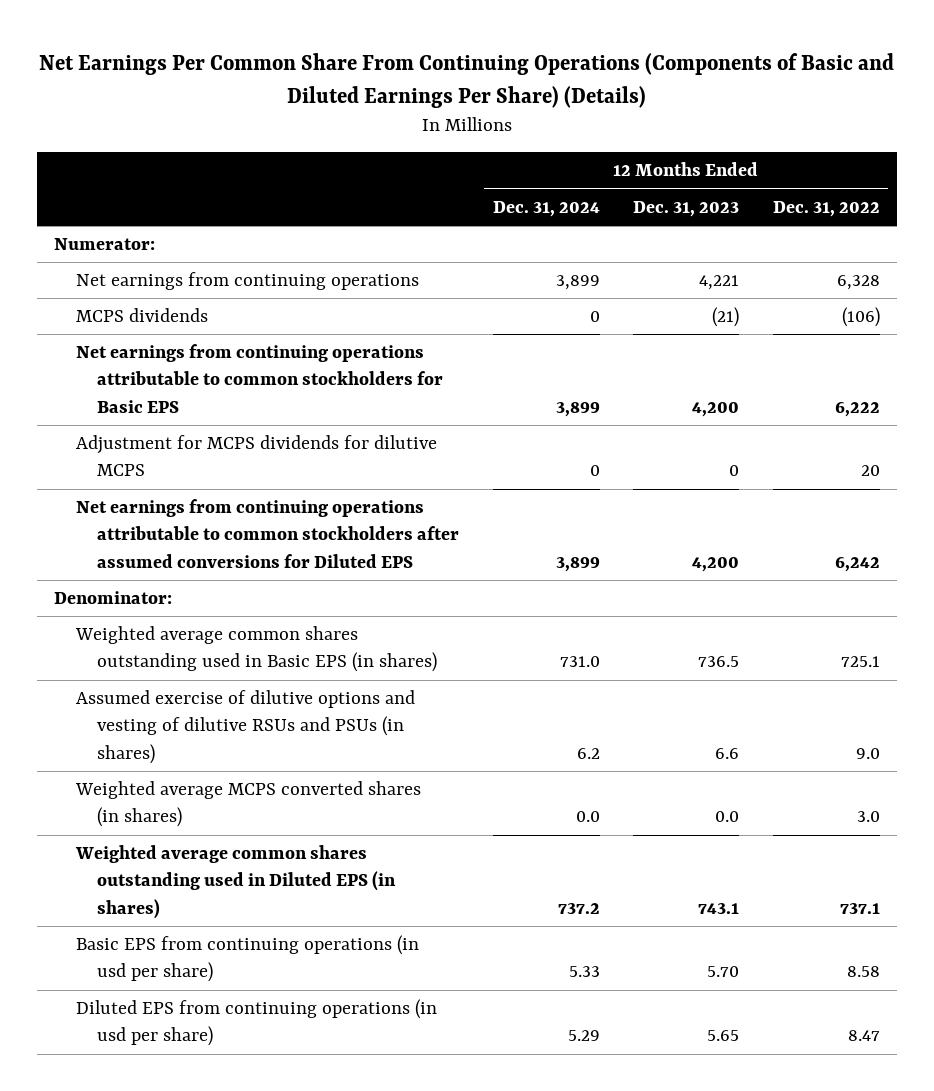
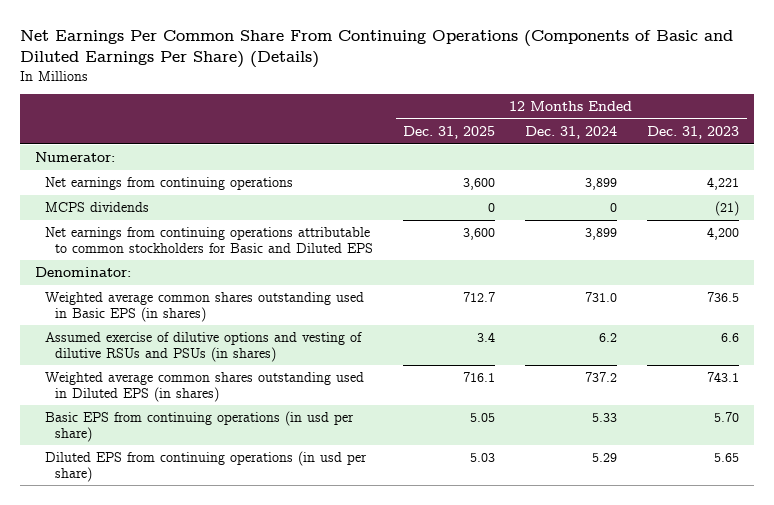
[773,200,881,217] Dec. 31, 2022 -> none
none -> [403,125,496,139] Dec. 31, 2025
[75,435,437,477] Adjustment for MCPS dividends for dilutive MCPS -> none
[75,499,460,568] Net earnings from continuing operations attributable to common stockholders after assumed conversions for Diluted EPS -> none
[75,344,444,413] Net earnings from continuing operations attributable to common stockholders for Basic EPS -> [45,227,374,253] Net earnings from continuing operations attributable to common stockholders for Basic and Diluted EPS
[74,781,421,828] Weighted average MCPS converted shares (in shares) -> none

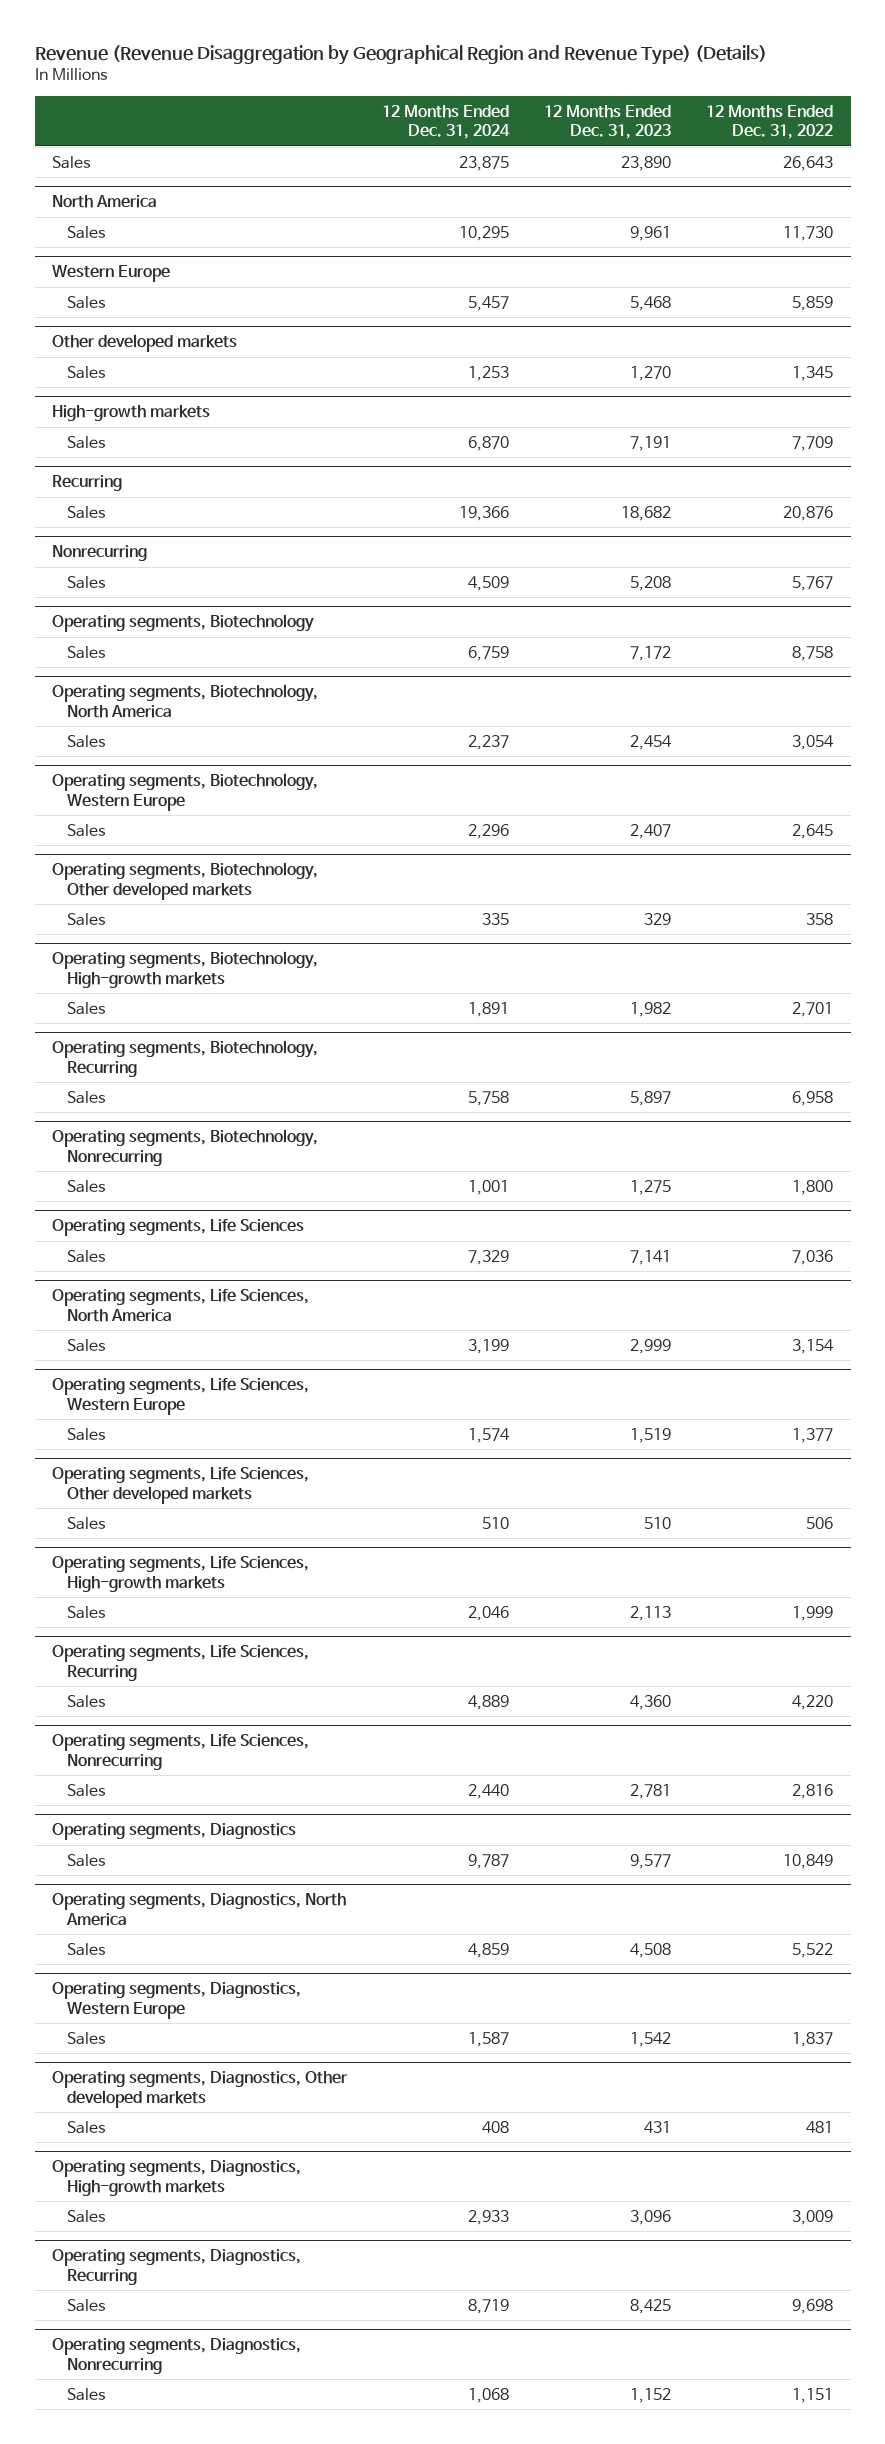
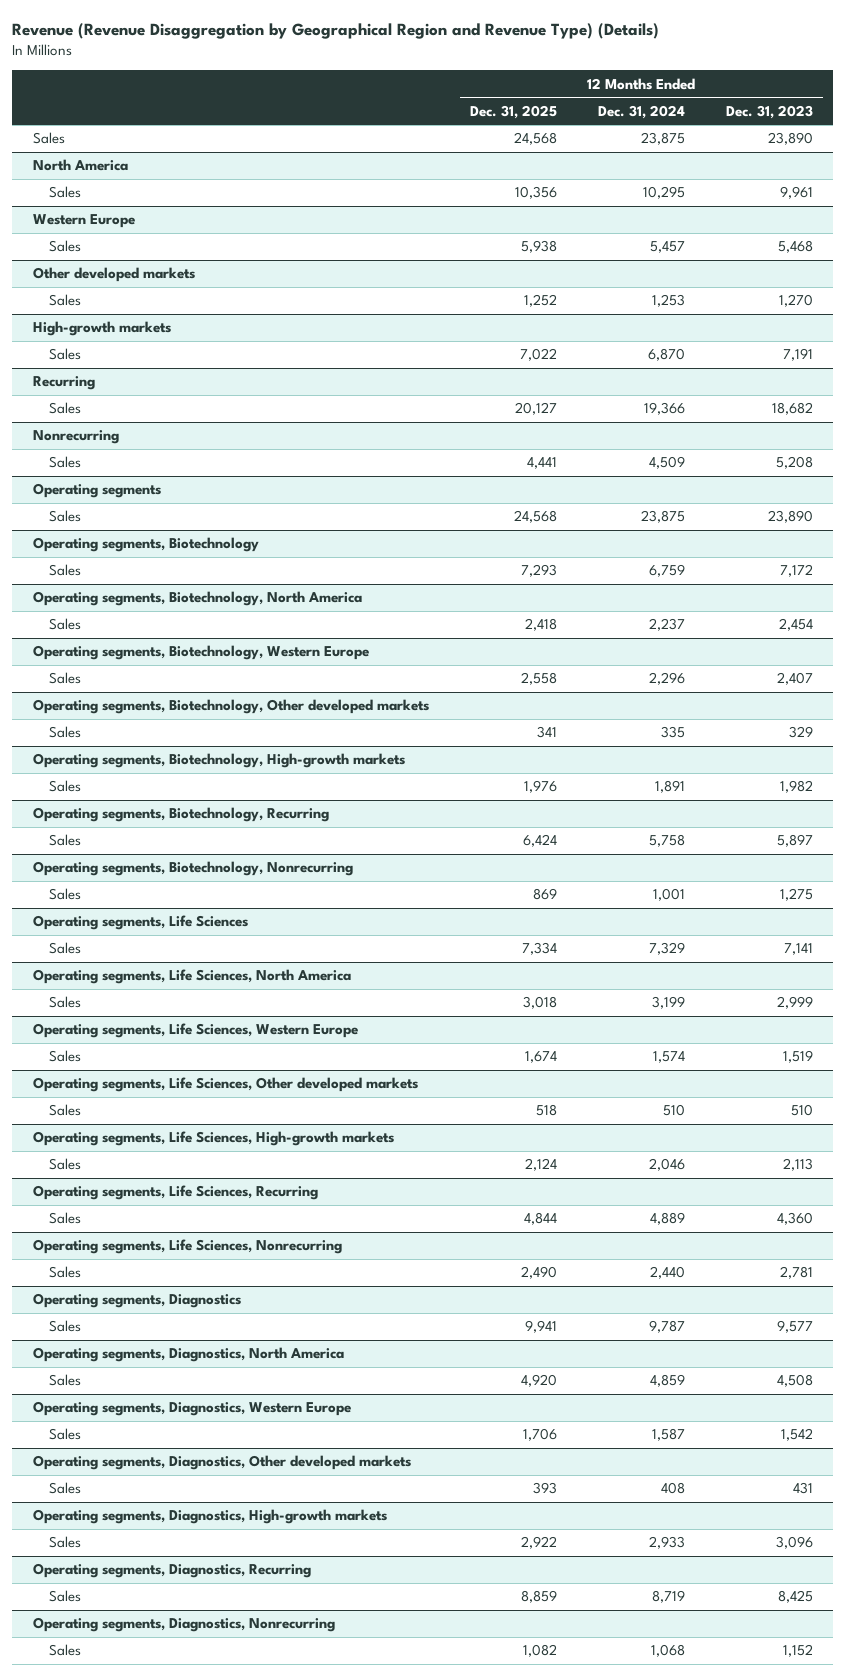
[706,104,834,140] 12 Months Ended Dec. 31, 2022 -> none
none -> [469,104,557,119] Dec. 31, 2025
none -> [32,483,161,499] Operating segments
none -> [49,510,82,523] Sales

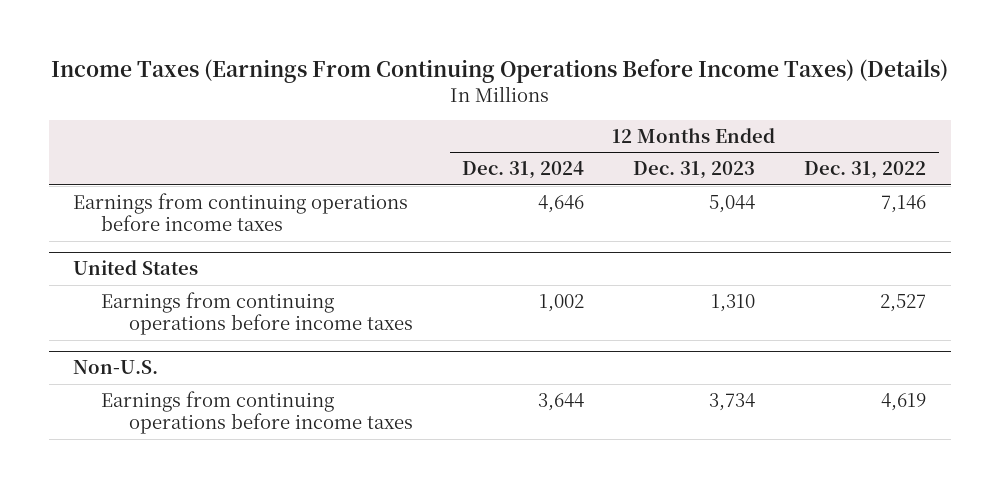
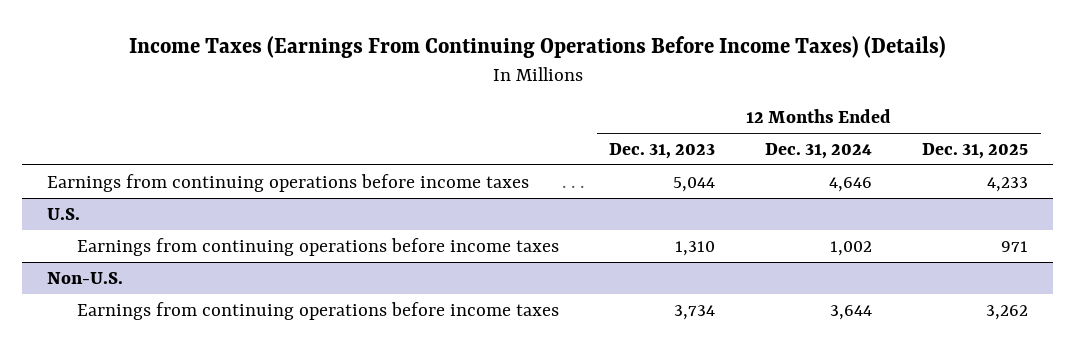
[804,161,927,180] Dec. 31, 2022 -> none
none -> [922,142,1029,159] Dec. 31, 2025
[73,260,199,276] United States -> [46,207,80,220] U.S.

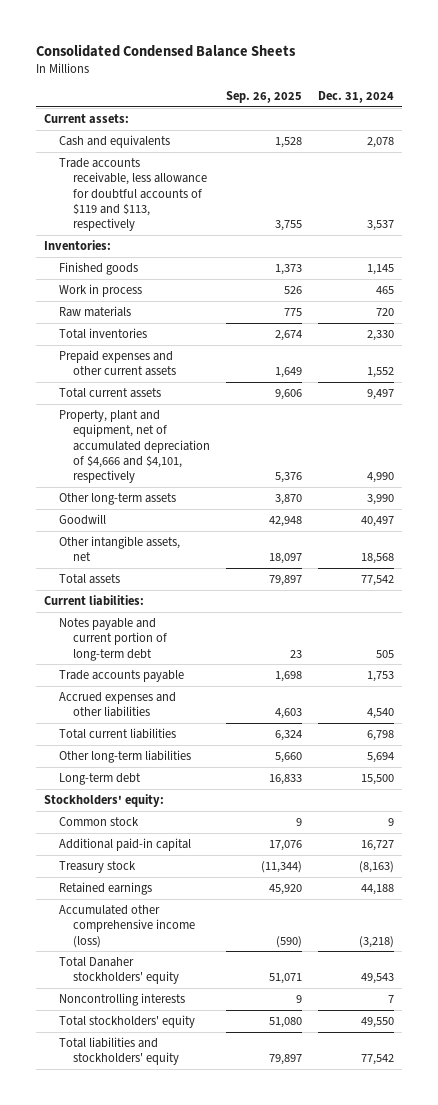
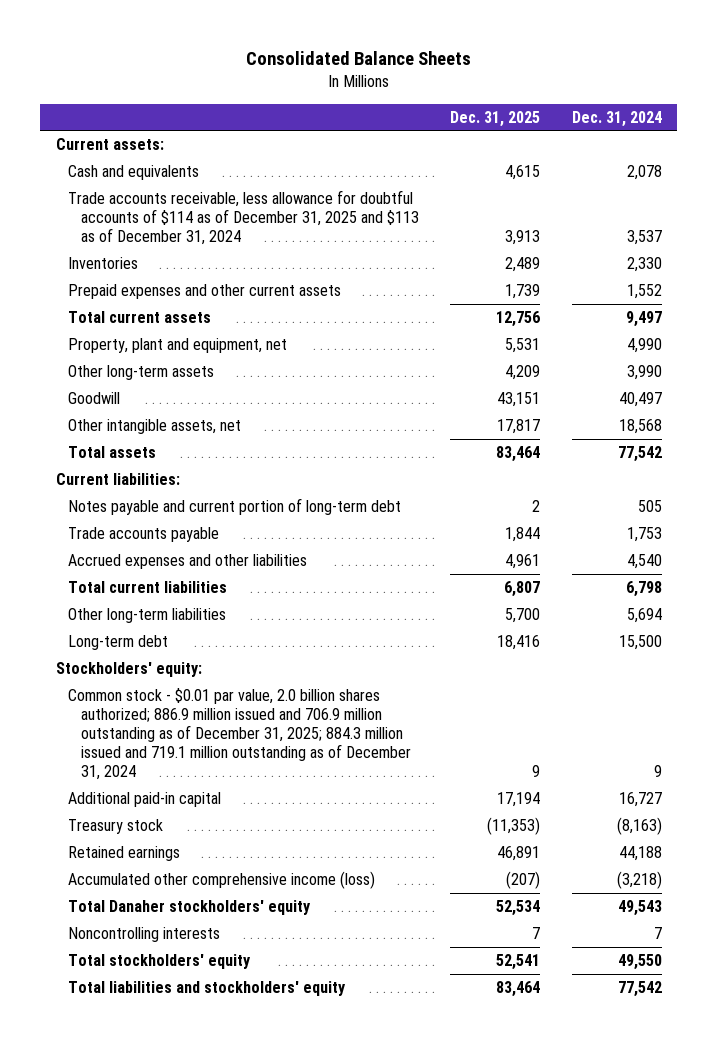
[36,43,297,57] Consolidated Condensed Balance Sheets -> [245,51,471,66] Consolidated Balance Sheets
[226,91,303,104] Sep. 26, 2025 -> none
none -> [450,110,541,127] Dec. 31, 2025
[44,240,112,251] Inventories: -> none
[58,262,138,276] Finished goods -> none
[58,284,142,298] Work in process -> none
[58,306,131,318] Raw materials -> none
[58,158,208,232] Trade accounts receivable, less allowance for doubtful accounts of $119 and $113, respectively -> [68,190,419,246] Trade accounts receivable, less allowance for doubtful accounts of $114 as of December 31, 2025 and $113 as of December 31, 2024
[58,328,147,340] Total inventories -> [68,257,139,270] Inventories
[58,410,211,484] Property, plant and equipment, net of accumulated depreciation of $4,666 and $4,101, respectively -> [68,338,288,354] Property, plant and equipment, net
[58,817,139,827] Common stock -> [68,688,411,780] Common stock - $0.01 par value, 2.0 billion shares authorized; 886.9 million issued and 706.9 million outstanding as of December 31, 2025; 884.3 million issued and 719.1 million outstanding as of December 31, 2024

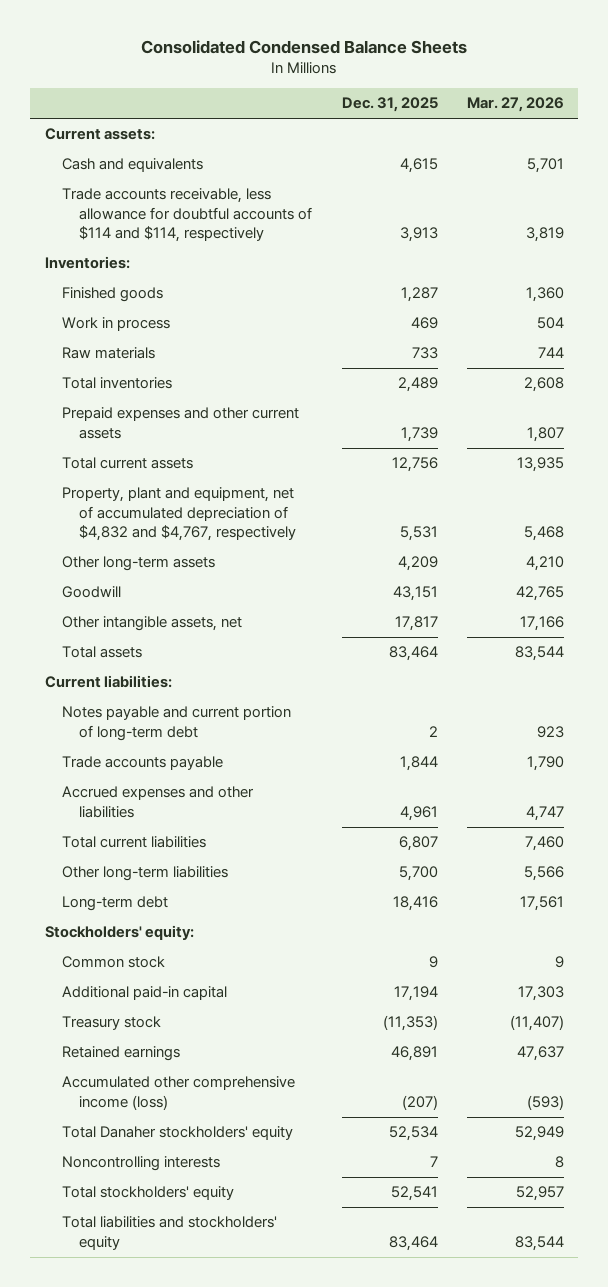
[245,51,471,66] Consolidated Balance Sheets -> [141,40,468,55] Consolidated Condensed Balance Sheets
[571,110,662,127] Dec. 31, 2024 -> none
none -> [466,97,564,113] Mar. 27, 2026
[68,190,419,246] Trade accounts receivable, less allowance for doubtful accounts of $114 as of December 31, 2025 and $113 as of December 31, 2024 -> [61,188,313,242] Trade accounts receivable, less allowance for doubtful accounts of $114 and $114, respectively
none -> [44,256,130,270] Inventories:
none -> [61,287,163,303] Finished goods
none -> [61,317,170,332] Work in process
none -> [61,347,155,360] Raw materials
[68,257,139,270] Inventories -> [61,377,172,390] Total inventories
[68,338,288,354] Property, plant and equipment, net -> [61,487,297,541] Property, plant and equipment, net of accumulated depreciation of $4,832 and $4,767, respectively
[68,688,411,780] Common stock - $0.01 par value, 2.0 billion shares authorized; 886.9 million issued and 706.9 million outstanding as of December 31, 2025; 884.3 million issued and 719.1 million outstanding as of December 31, 2024 -> [61,956,165,969] Common stock

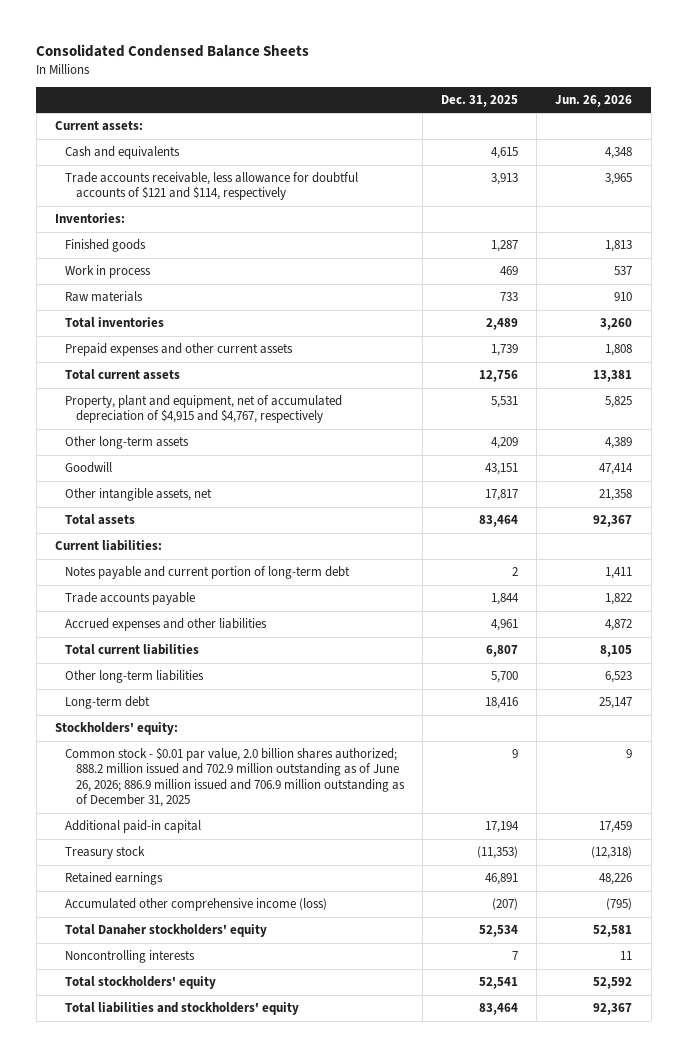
[466,97,564,113] Mar. 27, 2026 -> none
none -> [555,94,633,107] Jun. 26, 2026
[61,188,313,242] Trade accounts receivable, less allowance for doubtful accounts of $114 and $114, respectively -> [65,172,359,201] Trade accounts receivable, less allowance for doubtful accounts of $121 and $114, respectively
[61,487,297,541] Property, plant and equipment, net of accumulated depreciation of $4,832 and $4,767, respectively -> [65,395,343,424] Property, plant and equipment, net of accumulated depreciation of $4,915 and $4,767, respectively
[61,956,165,969] Common stock -> [65,747,405,808] Common stock - $0.01 par value, 2.0 billion shares authorized; 888.2 million issued and 702.9 million outstanding as of June 26, 2026; 886.9 million issued and 706.9 million outstanding as of December 31, 2025

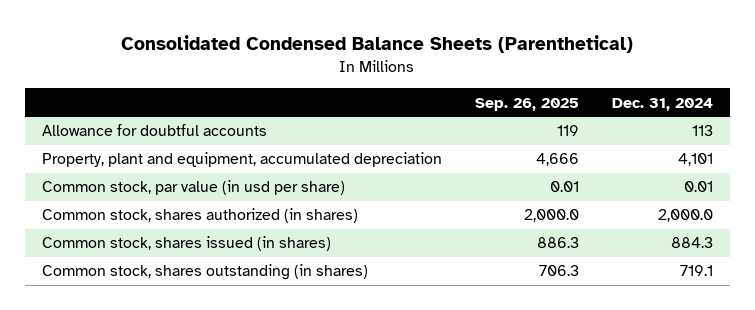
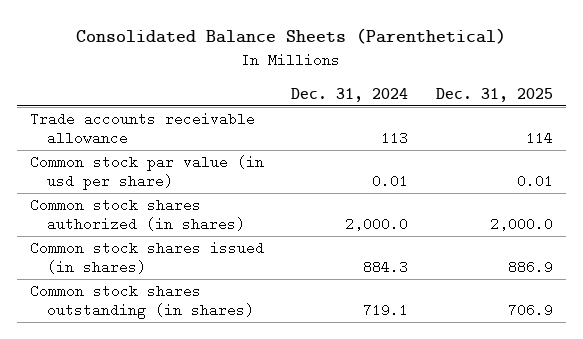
[121,35,634,54] Consolidated Condensed Balance Sheets (Parenthetical) -> [76,28,507,45] Consolidated Balance Sheets (Parenthetical)
[474,97,579,111] Sep. 26, 2025 -> none
none -> [435,87,553,102] Dec. 31, 2025
[41,152,442,168] Property, plant and equipment, accumulated depreciation -> none
[41,124,267,137] Allowance for doubtful accounts -> [30,112,256,146] Trade accounts receivable allowance
[41,180,345,196] Common stock, par value (in usd per share) -> [30,155,265,191] Common stock par value (in usd per share)
[41,208,358,224] Common stock, shares authorized (in shares) -> [30,198,246,232] Common stock shares authorized (in shares)
[41,236,331,252] Common stock, shares issued (in shares) -> [30,241,265,275] Common stock shares issued (in shares)
[41,264,368,281] Common stock, shares outstanding (in shares) -> [30,284,255,320] Common stock shares outstanding (in shares)

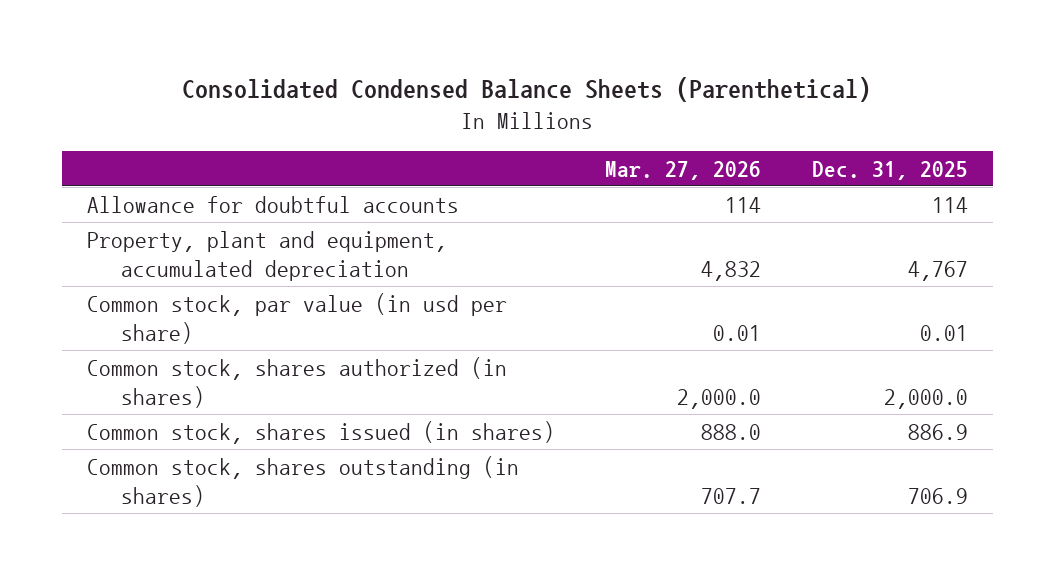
[76,28,507,45] Consolidated Balance Sheets (Parenthetical) -> [182,77,872,103] Consolidated Condensed Balance Sheets (Parenthetical)
[291,87,409,102] Dec. 31, 2024 -> none
none -> [605,160,762,180] Mar. 27, 2026
[30,112,256,146] Trade accounts receivable allowance -> [87,195,460,213] Allowance for doubtful accounts
none -> [87,230,448,281] Property, plant and equipment, accumulated depreciation
[30,155,265,191] Common stock par value (in usd per share) -> [87,292,508,344] Common stock, par value (in usd per share)
[30,198,246,232] Common stock shares authorized (in shares) -> [87,356,508,408] Common stock, shares authorized (in shares)
[30,241,265,275] Common stock shares issued (in shares) -> [87,420,556,444] Common stock, shares issued (in shares)
[30,284,255,320] Common stock shares outstanding (in shares) -> [87,455,520,507] Common stock, shares outstanding (in shares)

